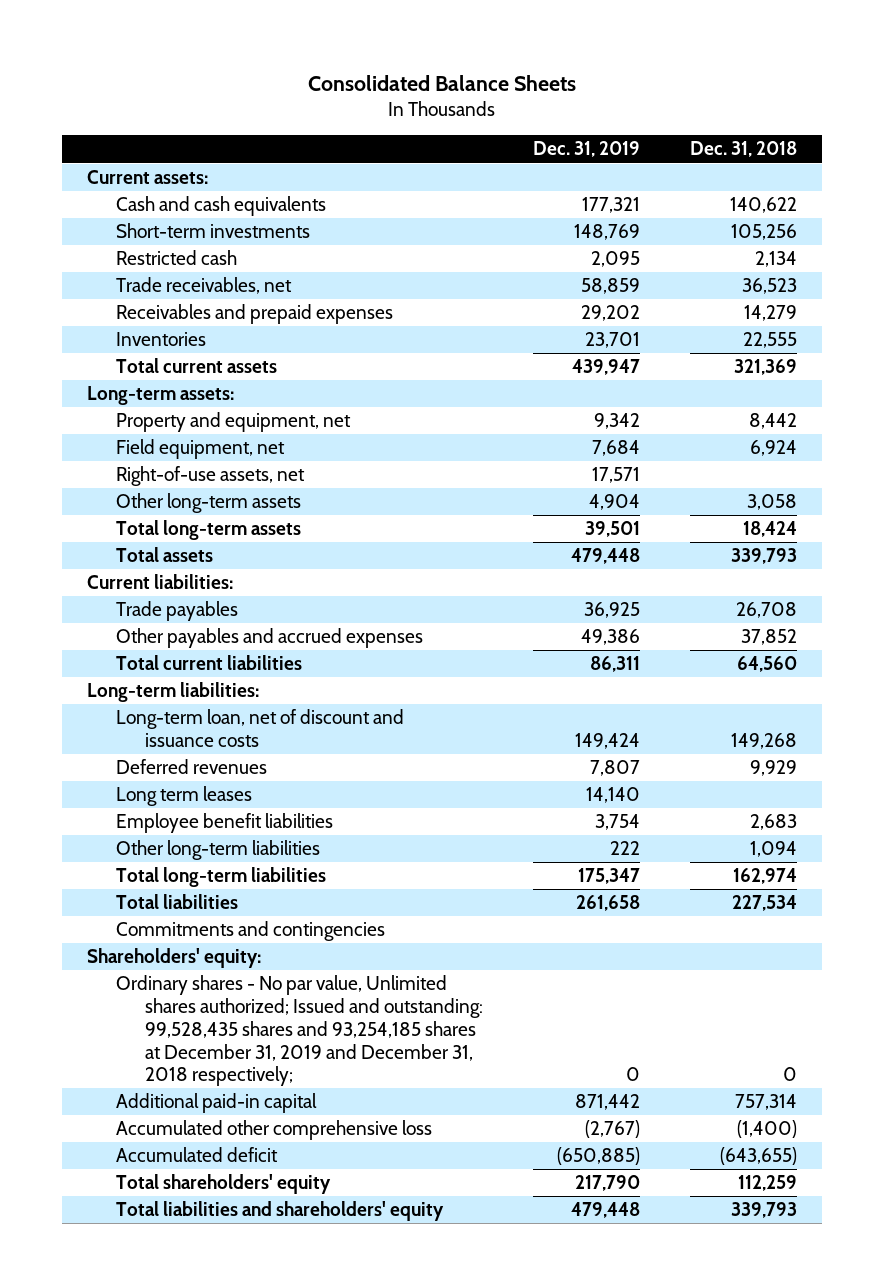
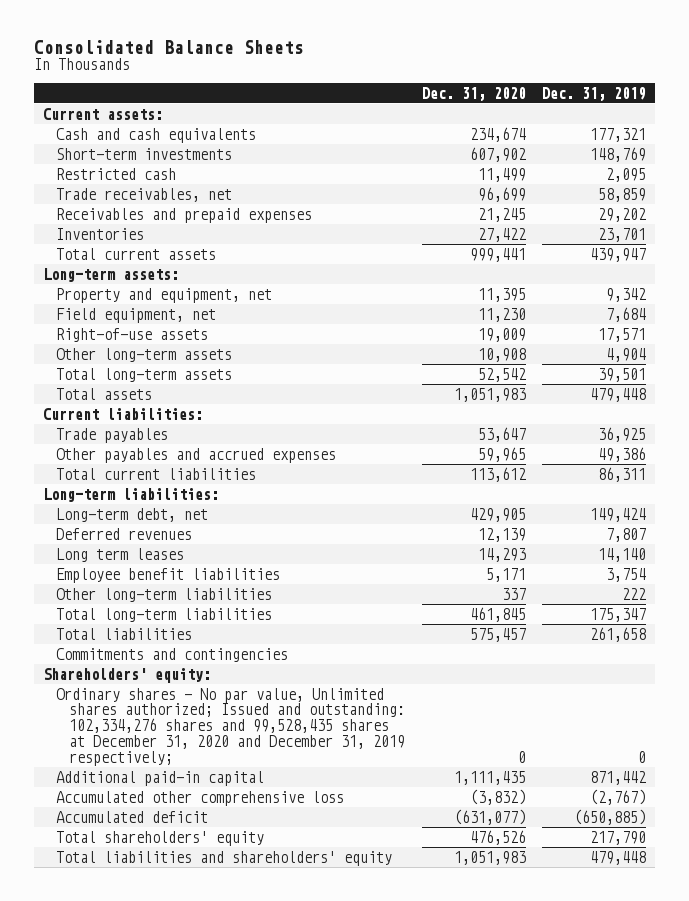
[689,141,797,158] Dec. 31, 2018 -> none
none -> [421,86,526,101] Dec. 31, 2020
[115,466,305,487] Right-of-use assets, net -> [55,327,208,342] Right-of-use assets
[115,709,404,748] Long-term loan, net of discount and issuance costs -> [55,507,208,522] Long-term debt, net
[115,975,483,1087] Ordinary shares - No par value, Unlimited shares authorized; Issued and outstanding: 99,528,435 shares and 93,254,185 shares at December 31, 2019 and December 31, 2018 respectively; -> [55,687,405,766] Ordinary shares - No par value, Unlimited shares authorized; Issued and outstanding: 102,334,276 shares and 99,528,435 shares at December 31, 2020 and December 31, 2019 respectively;

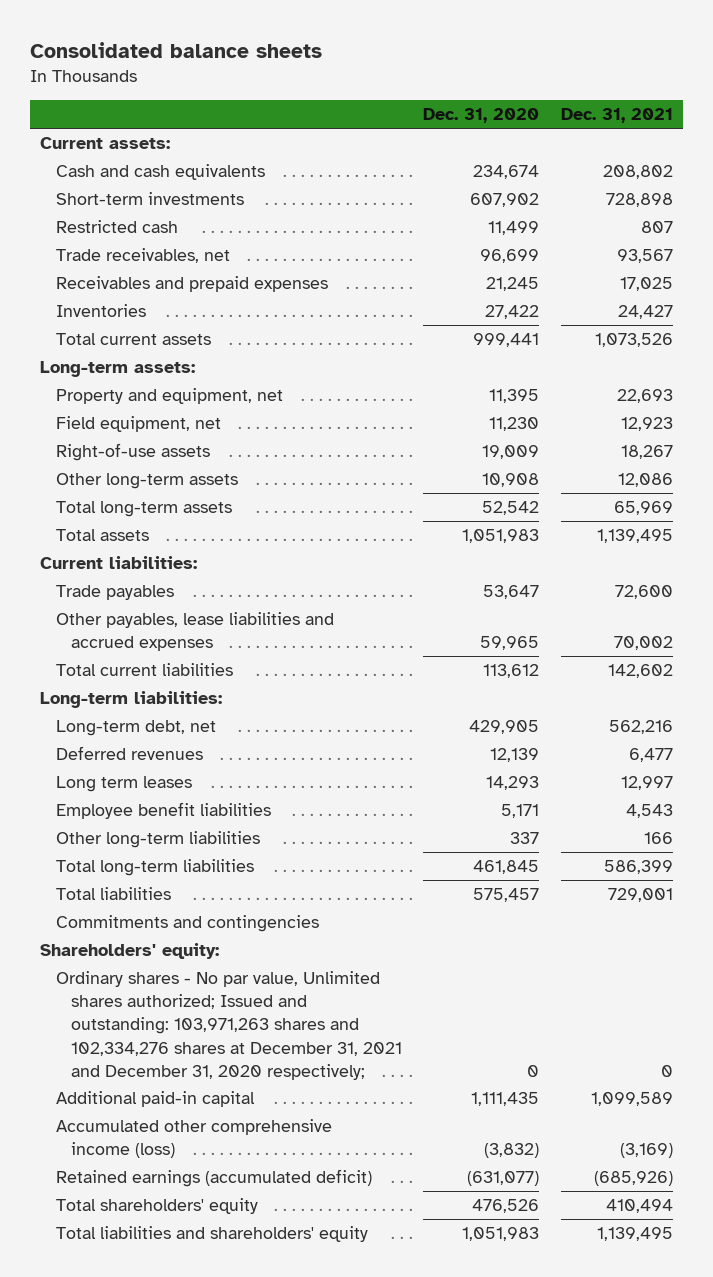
[34,39,305,54] Consolidated Balance Sheets -> [29,41,322,58] Consolidated balance sheets
[542,86,647,101] Dec. 31, 2019 -> none
none -> [560,108,673,124] Dec. 31, 2021
[55,447,336,463] Other payables and accrued expenses -> [55,612,334,652] Other payables, lease liabilities and accrued expenses
[55,687,405,766] Ordinary shares - No par value, Unlimited shares authorized; Issued and outstanding: 102,334,276 shares and 99,528,435 shares at December 31, 2020 and December 31, 2019 respectively; -> [55,971,403,1080] Ordinary shares - No par value, Unlimited shares authorized; Issued and outstanding: 103,971,263 shares and 102,334,276 shares at December 31, 2021 and December 31, 2020 respectively;
[55,790,344,806] Accumulated other comprehensive loss -> [55,1119,332,1159] Accumulated other comprehensive income (loss)
[55,810,208,823] Accumulated deficit -> [55,1169,372,1188] Retained earnings (accumulated deficit)

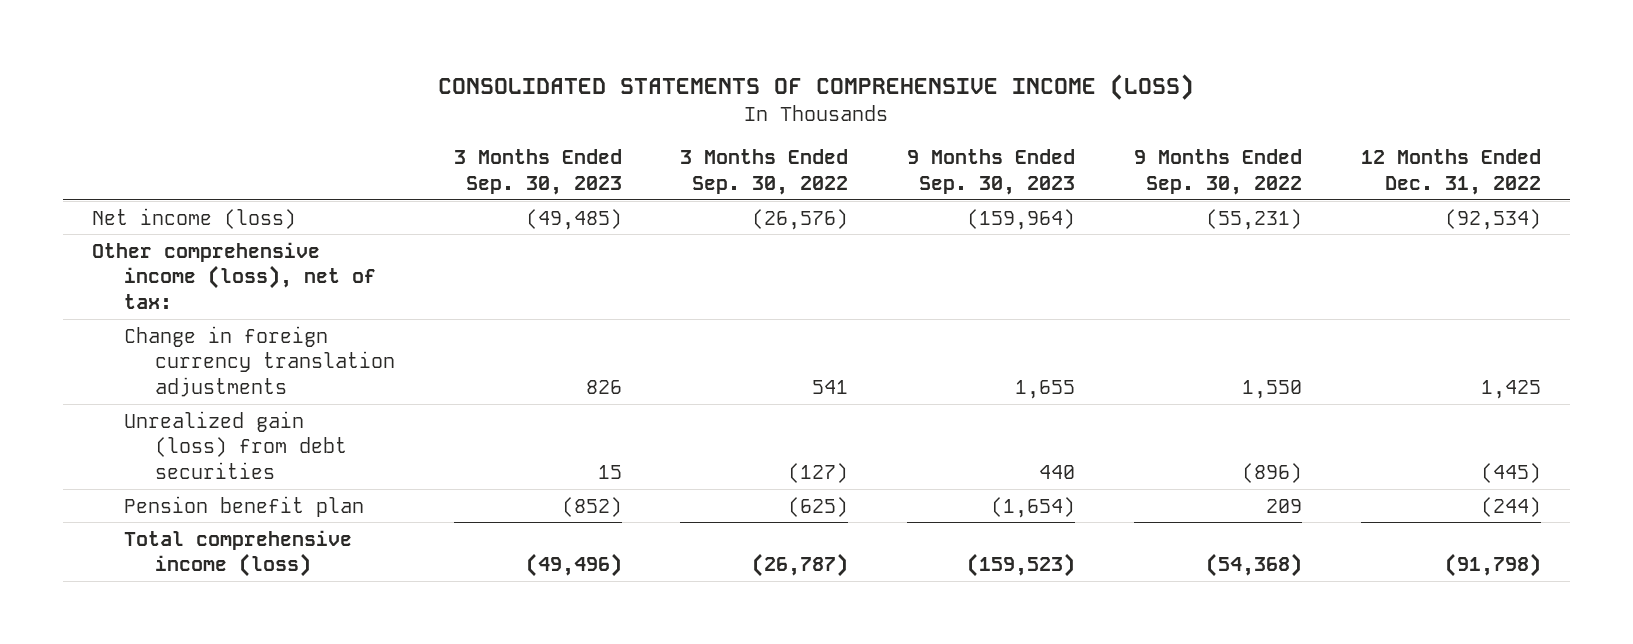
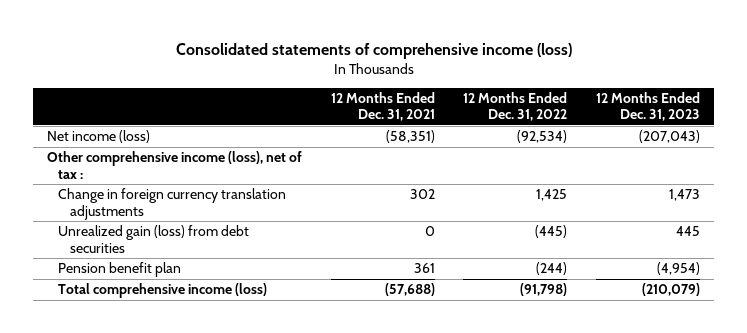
[438,73,1195,100] CONSOLIDATED STATEMENTS OF COMPREHENSIVE INCOME (LOSS) -> [175,42,572,59] Consolidated statements of comprehensive income (loss)
[453,149,622,196] 3 Months Ended Sep. 30, 2023 -> none
[680,149,849,196] 3 Months Ended Sep. 30, 2022 -> none
[907,149,1076,196] 9 Months Ended Sep. 30, 2023 -> none
[1133,149,1302,196] 9 Months Ended Sep. 30, 2022 -> none
none -> [330,91,435,122] 12 Months Ended Dec. 31, 2021
none -> [595,91,700,122] 12 Months Ended Dec. 31, 2023
[92,241,376,310] Other comprehensive income (loss), net of tax: -> [47,151,303,179] Other comprehensive income (loss), net of tax :

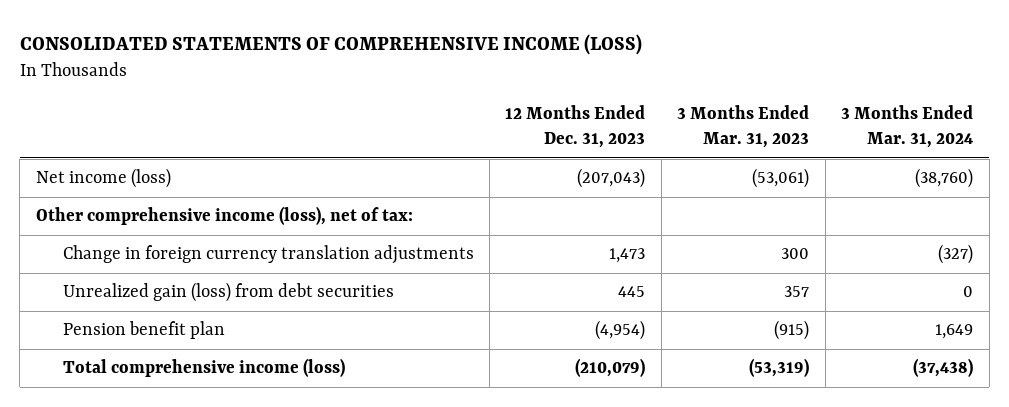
[175,42,572,59] Consolidated statements of comprehensive income (loss) -> [19,33,642,55] CONSOLIDATED STATEMENTS OF COMPREHENSIVE INCOME (LOSS)
[330,91,435,122] 12 Months Ended Dec. 31, 2021 -> none
[463,91,568,122] 12 Months Ended Dec. 31, 2022 -> none
none -> [677,105,810,149] 3 Months Ended Mar. 31, 2023
none -> [841,105,974,149] 3 Months Ended Mar. 31, 2024
[47,151,303,179] Other comprehensive income (loss), net of tax : -> [35,206,413,226] Other comprehensive income (loss), net of tax:

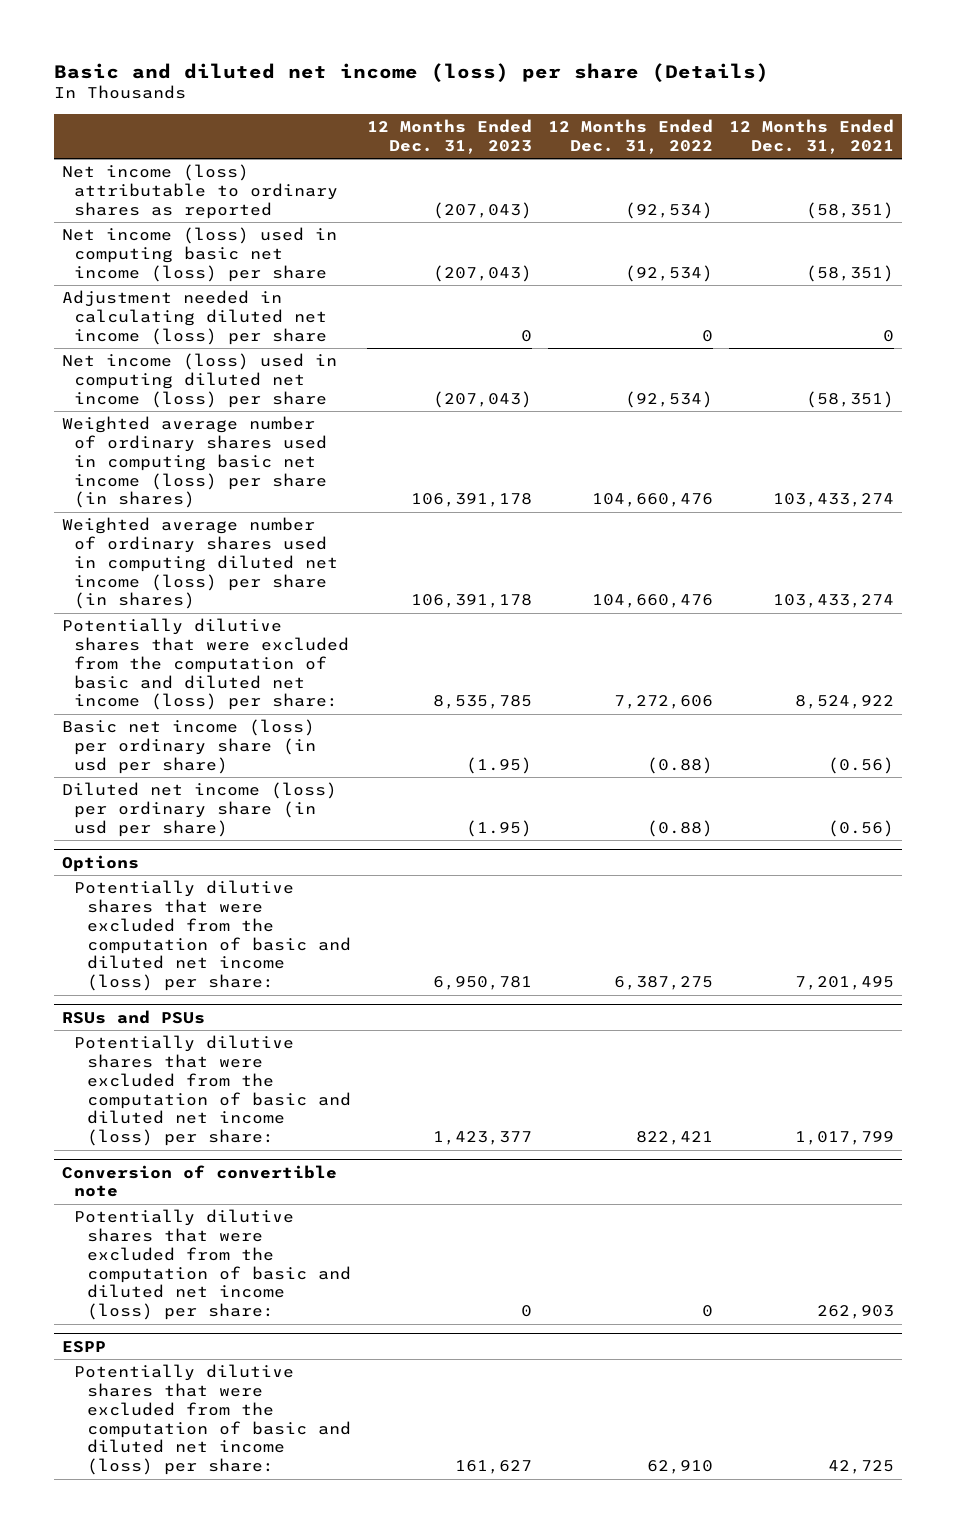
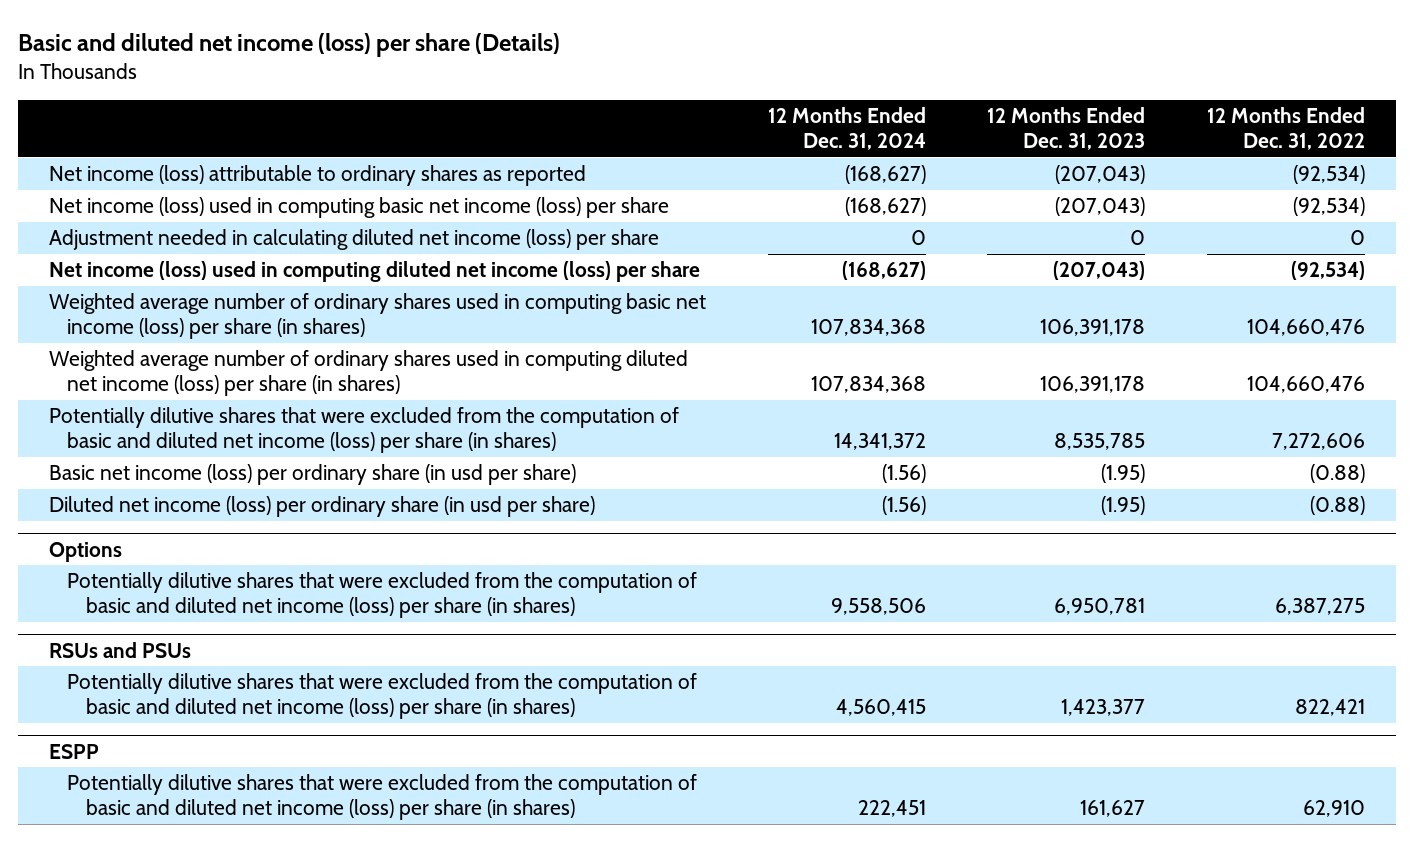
[728,119,894,154] 12 Months Ended Dec. 31, 2021 -> none
none -> [767,107,926,151] 12 Months Ended Dec. 31, 2024
[61,618,350,711] Potentially dilutive shares that were excluded from the computation of basic and diluted net income (loss) per share: -> [48,407,679,454] Potentially dilutive shares that were excluded from the computation of basic and diluted net income (loss) per share (in shares)
[74,880,351,992] Potentially dilutive shares that were excluded from the computation of basic and diluted net income (loss) per share: -> [67,572,698,619] Potentially dilutive shares that were excluded from the computation of basic and diluted net income (loss) per share (in shares)
[61,1164,337,1198] Conversion of convertible note -> none
[74,1209,351,1321] Potentially dilutive shares that were excluded from the computation of basic and diluted net income (loss) per share: -> none
[74,1035,351,1147] Potentially dilutive shares that were excluded from the computation of basic and diluted net income (loss) per share: -> [67,673,698,720] Potentially dilutive shares that were excluded from the computation of basic and diluted net income (loss) per share (in shares)
[74,1364,351,1476] Potentially dilutive shares that were excluded from the computation of basic and diluted net income (loss) per share: -> [67,774,698,821] Potentially dilutive shares that were excluded from the computation of basic and diluted net income (loss) per share (in shares)

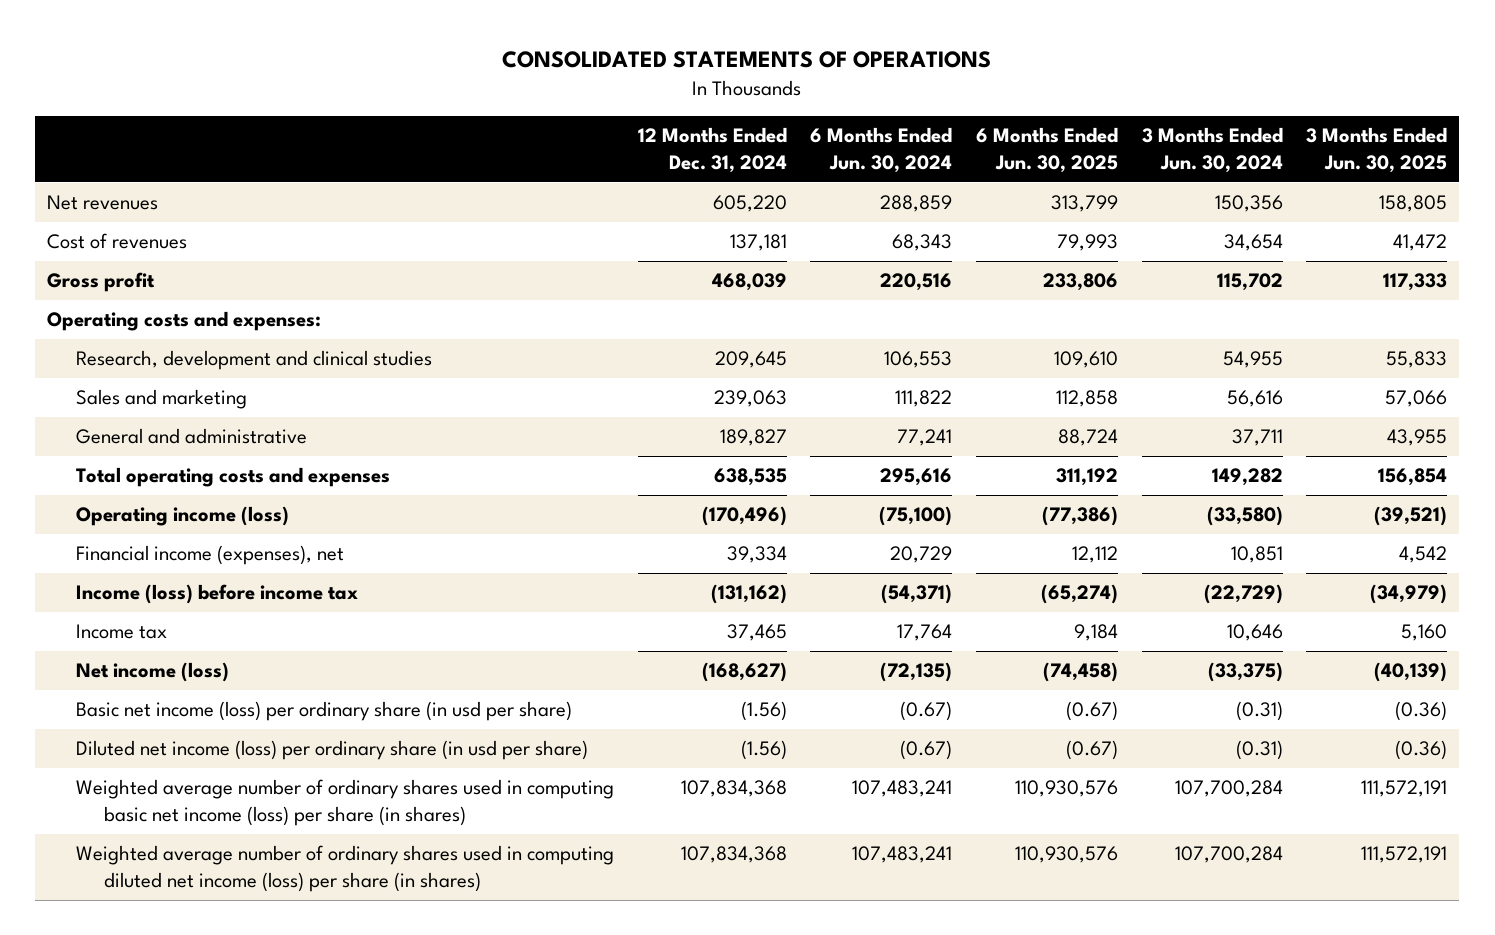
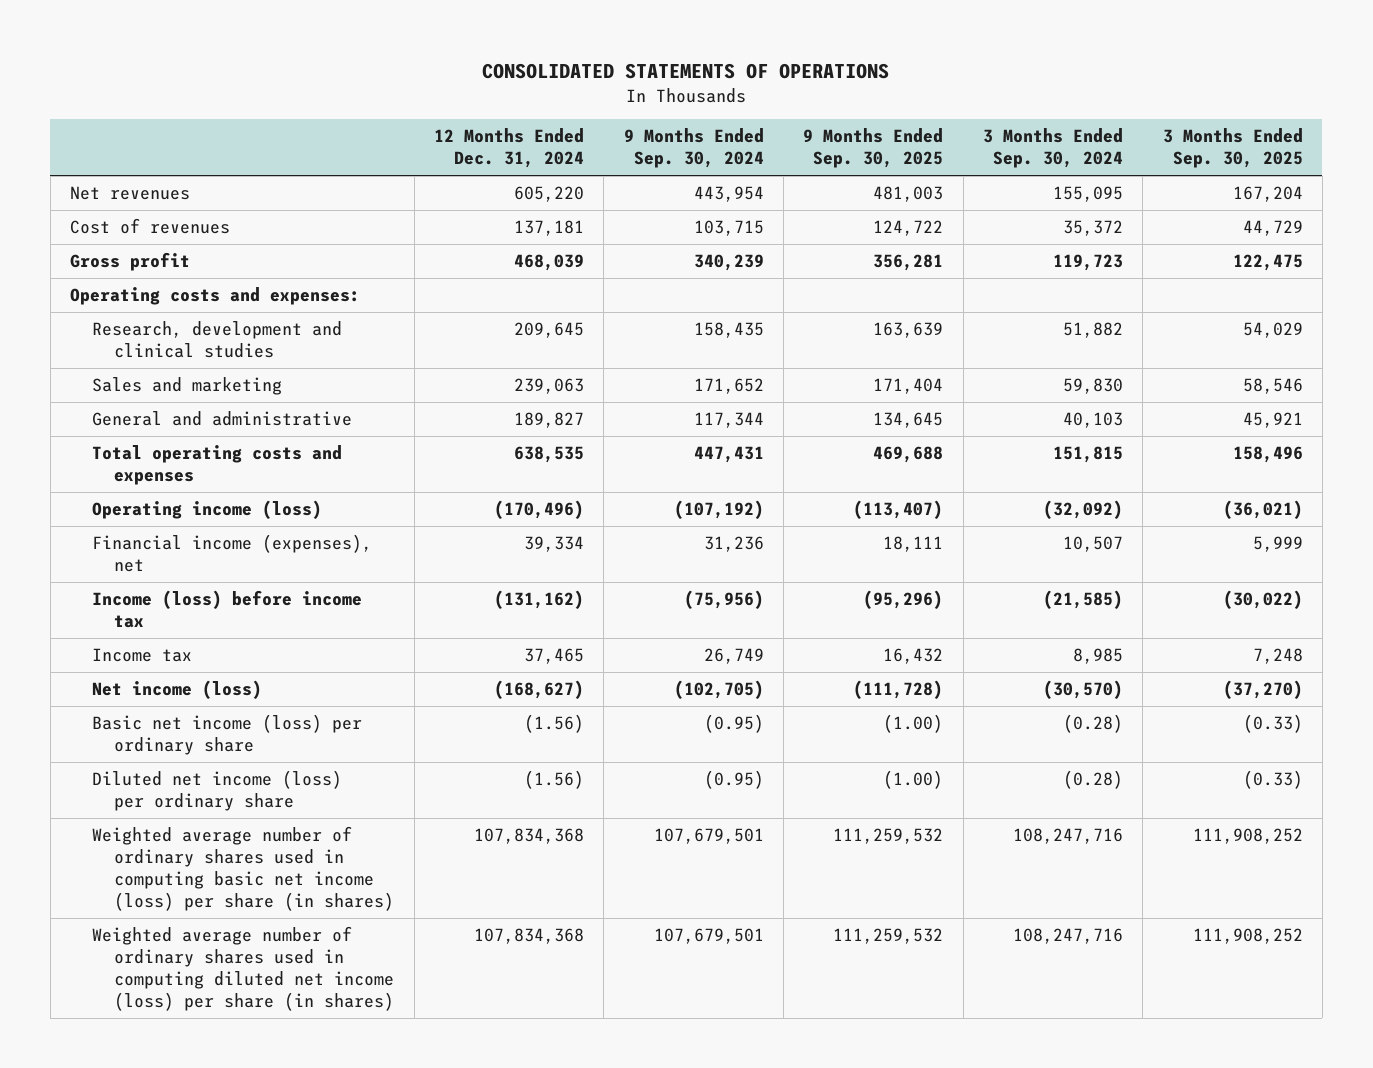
[810,127,953,173] 6 Months Ended Jun. 30, 2024 -> none
[975,127,1118,173] 6 Months Ended Jun. 30, 2025 -> none
[1141,127,1283,173] 3 Months Ended Jun. 30, 2024 -> none
[1306,127,1448,173] 3 Months Ended Jun. 30, 2025 -> none
none -> [623,128,764,169] 9 Months Ended Sep. 30, 2024
none -> [803,128,944,169] 9 Months Ended Sep. 30, 2025
none -> [982,128,1123,169] 3 Months Ended Sep. 30, 2024
none -> [1162,128,1303,169] 3 Months Ended Sep. 30, 2025
[75,701,572,722] Basic net income (loss) per ordinary share (in usd per share) -> [92,714,363,756] Basic net income (loss) per ordinary share
[75,740,588,761] Diluted net income (loss) per ordinary share (in usd per share) -> [92,770,343,812] Diluted net income (loss) per ordinary share

